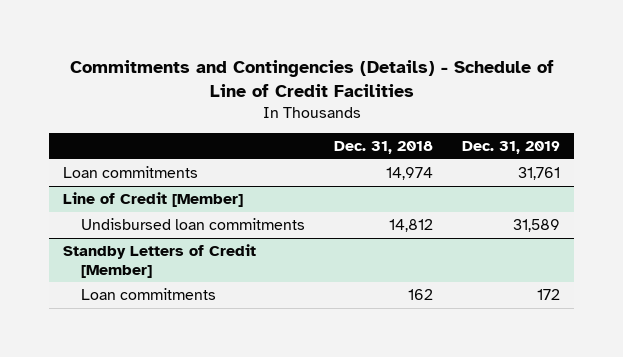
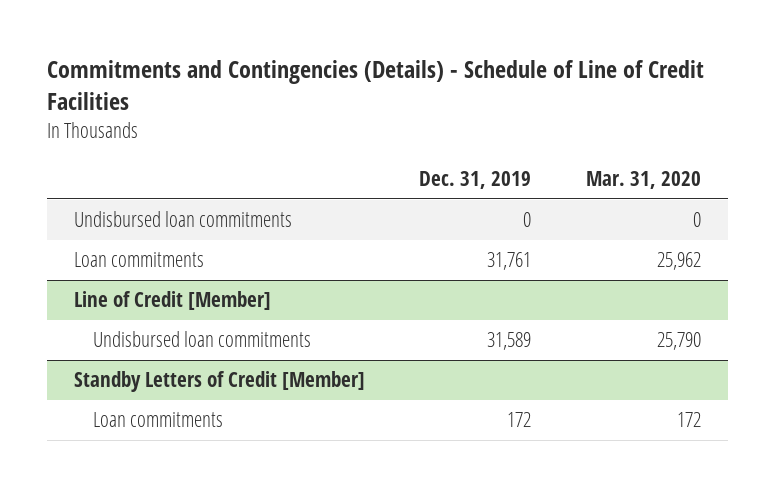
[333,141,433,155] Dec. 31, 2018 -> none
none -> [585,170,701,189] Mar. 31, 2020
none -> [73,211,292,228] Undisbursed loan commitments

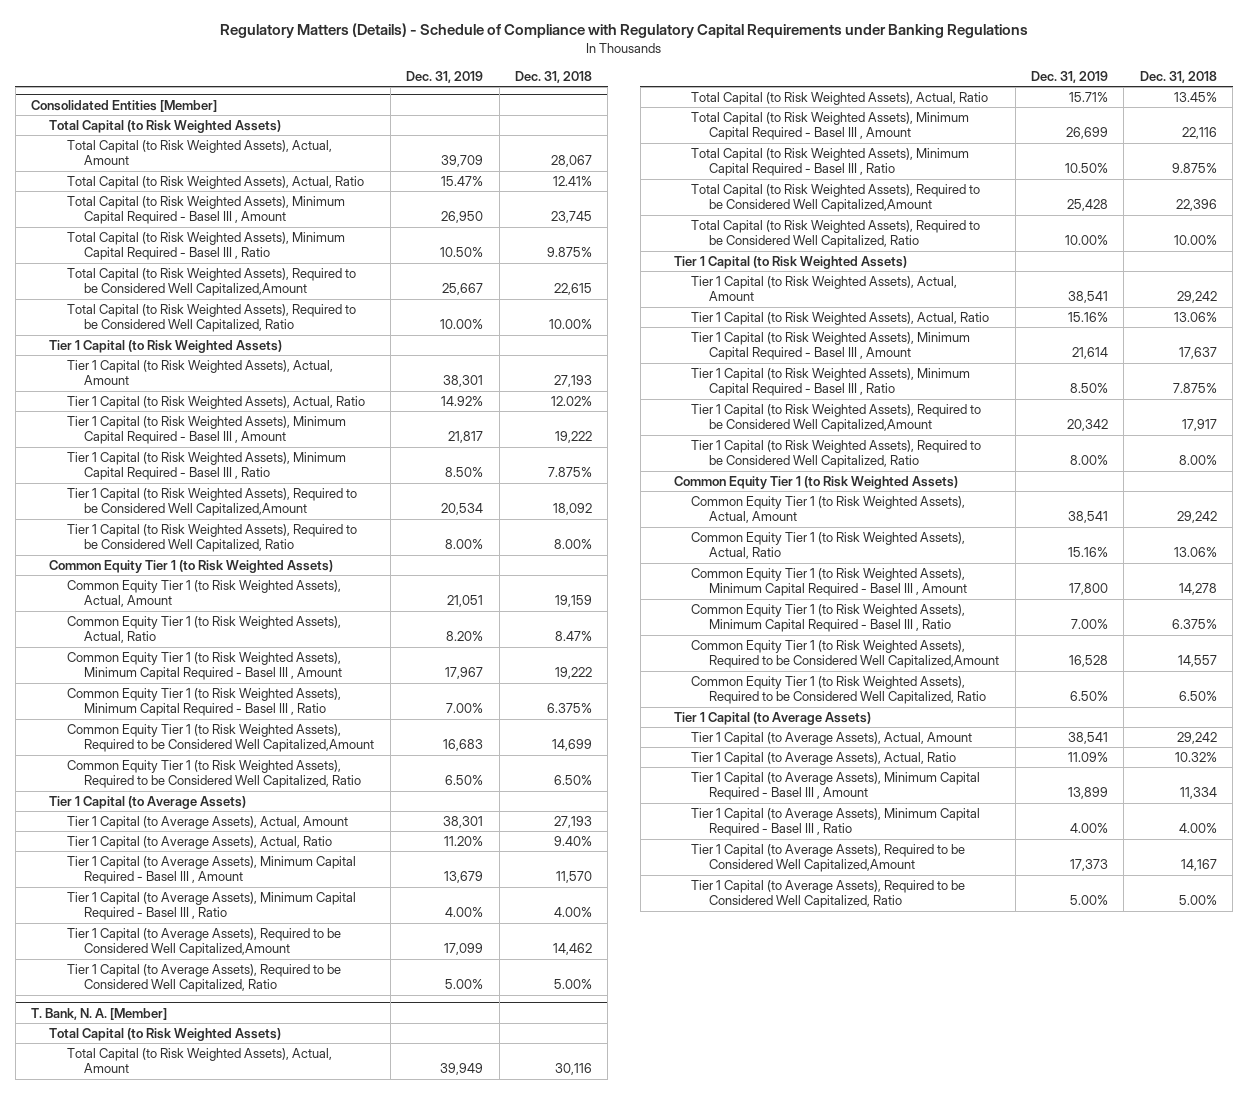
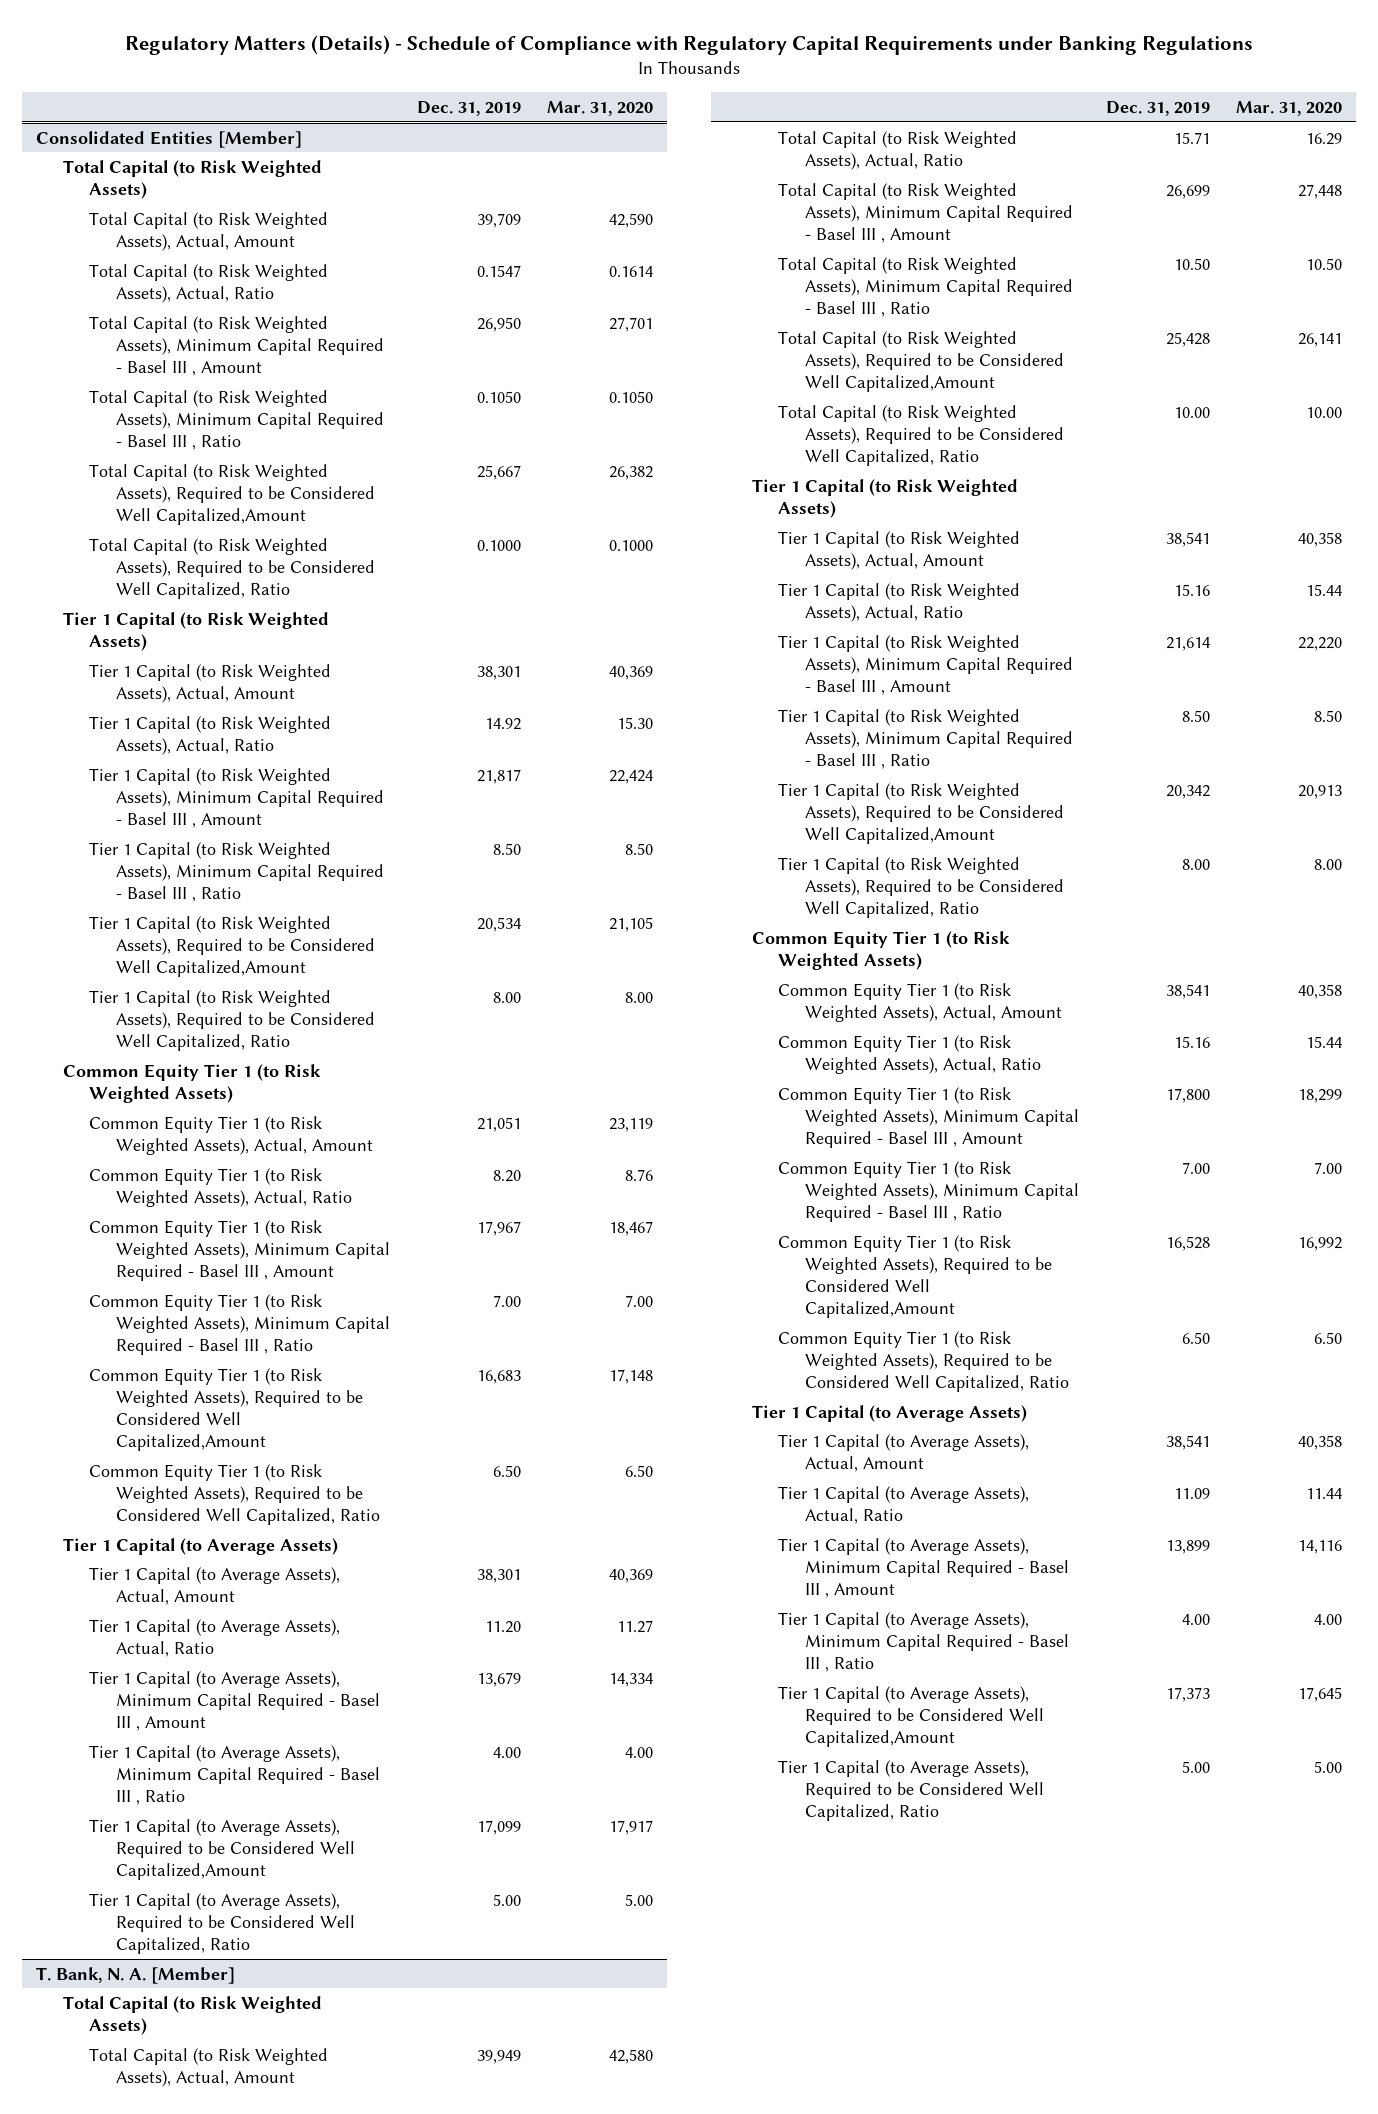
[515,70,593,83] Dec. 31, 2018 -> none
none -> [547,100,654,116] Mar. 31, 2020
[441,175,484,186] 15.47% -> [476,264,521,277] 0.1547
[440,247,484,258] 10.50% -> [476,390,521,403] 0.1050
[440,319,484,330] 10.00% -> [476,539,521,551] 0.1000
[441,395,484,406] 14.92% -> [484,717,521,730] 14.92
[445,467,484,478] 8.50% -> [492,842,521,855] 8.50
[445,539,484,550] 8.00% -> [492,991,521,1003] 8.00
[446,631,484,642] 8.20% -> [492,1169,521,1182] 8.20
[446,703,484,714] 7.00% -> [492,1294,521,1307] 7.00
[445,775,484,786] 6.50% -> [492,1464,521,1477] 6.50
[444,835,484,846] 11.20% -> [484,1620,521,1633] 11.20
[445,907,484,918] 4.00% -> [492,1746,521,1758] 4.00
[445,979,484,990] 5.00% -> [492,1893,521,1906] 5.00
[1068,91,1108,102] 15.71% -> [1173,131,1210,144] 15.71
[1064,163,1108,174] 10.50% -> [1173,257,1210,270] 10.50
[1064,235,1108,246] 10.00% -> [1173,406,1210,418] 10.00
[1067,311,1108,322] 15.16% -> [1173,583,1210,596] 15.16
[1069,383,1108,394] 8.50% -> [1181,709,1210,722] 8.50
[1069,455,1108,466] 8.00% -> [1181,858,1210,870] 8.00
[1067,547,1108,558] 15.16% -> [1173,1035,1210,1048] 15.16
[1070,619,1108,630] 7.00% -> [1181,1161,1210,1174] 7.00
[1069,691,1108,702] 6.50% -> [1181,1331,1210,1344] 6.50
[1067,751,1108,762] 11.09% -> [1173,1487,1210,1499] 11.09
[1069,823,1108,834] 4.00% -> [1181,1613,1210,1625] 4.00
[1069,895,1108,906] 5.00% -> [1181,1760,1210,1773] 5.00

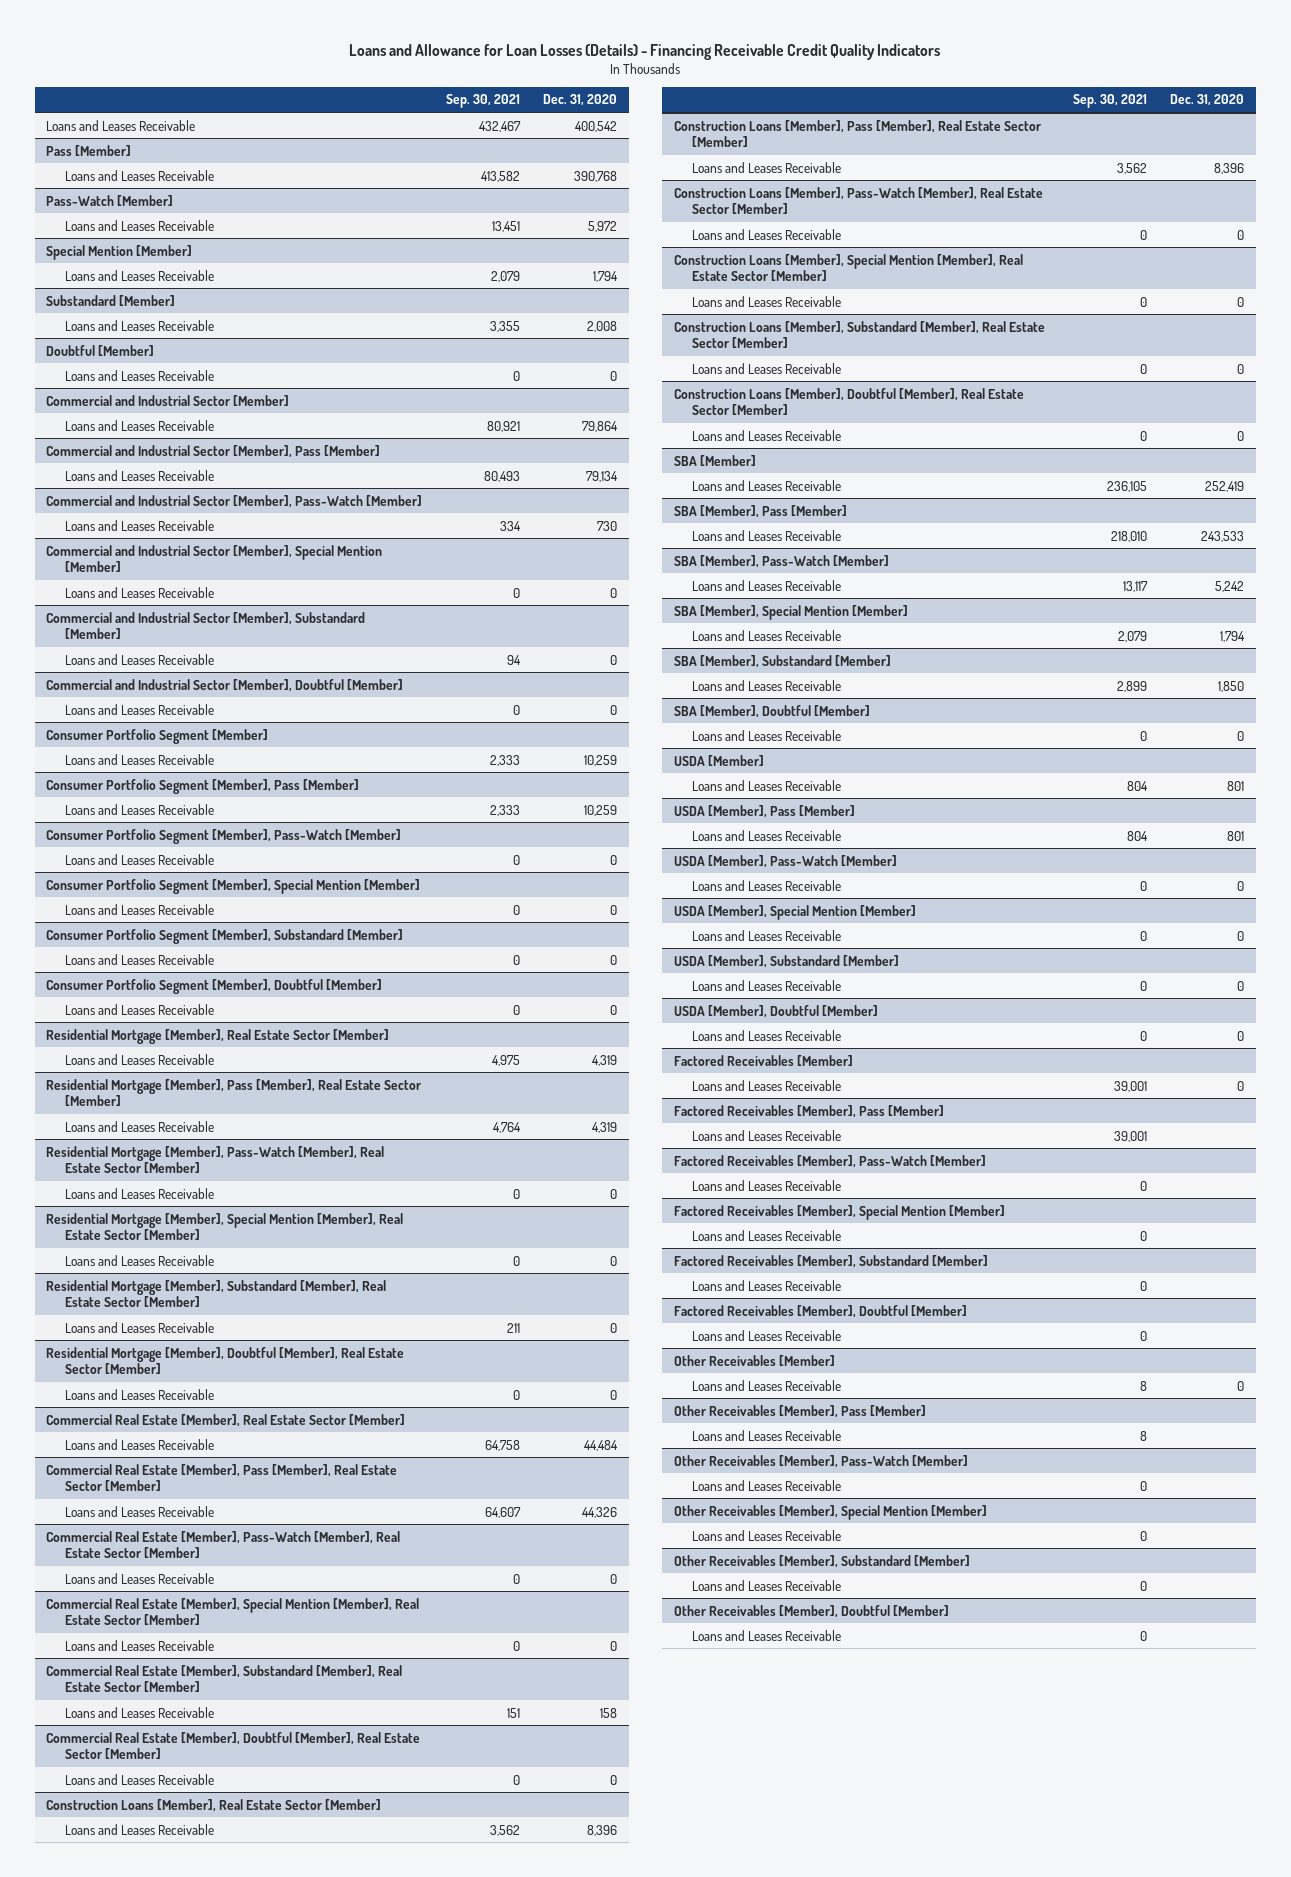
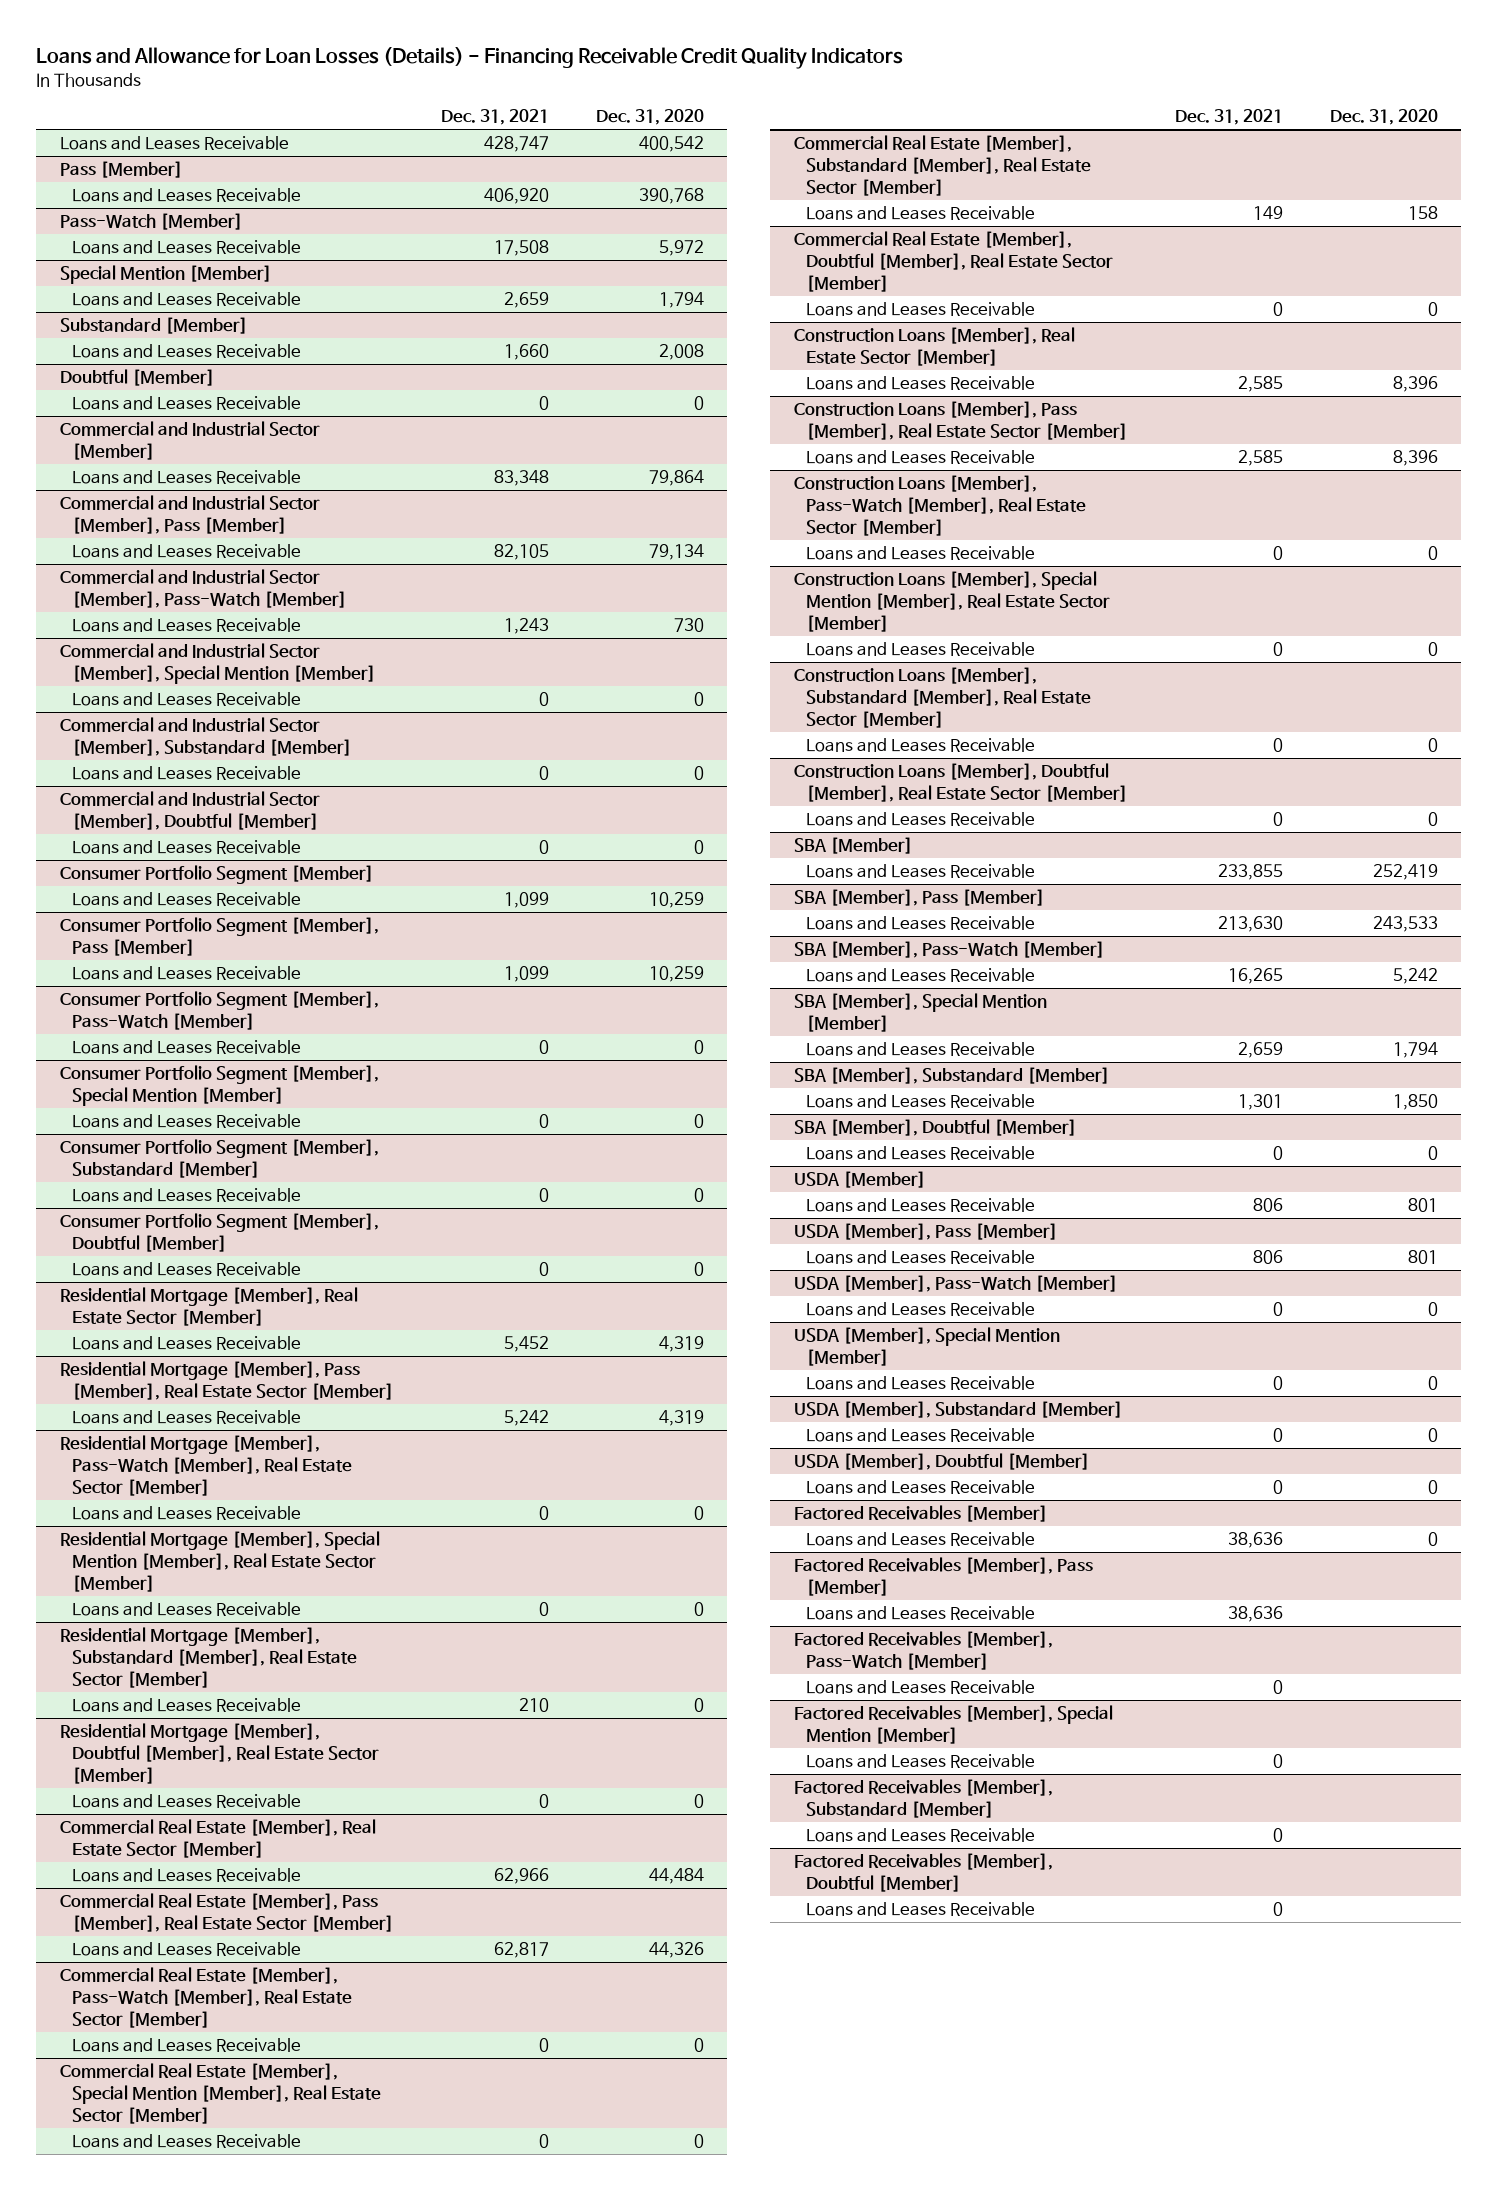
[445,94,520,109] Sep. 30, 2021 -> none
none -> [440,109,549,126] Dec. 31, 2021
[673,1354,835,1366] Other Receivables [Member] -> none
[691,1379,841,1391] Loans and Leases Receivable -> none
[673,1404,926,1418] Other Receivables [Member], Pass [Member] -> none
[691,1429,841,1441] Loans and Leases Receivable -> none
[673,1454,968,1468] Other Receivables [Member], Pass-Watch [Member] -> none
[691,1479,841,1491] Loans and Leases Receivable -> none
[673,1504,987,1520] Other Receivables [Member], Special Mention [Member] -> none
[691,1529,841,1541] Loans and Leases Receivable -> none
[673,1554,970,1568] Other Receivables [Member], Substandard [Member] -> none
[691,1579,841,1591] Loans and Leases Receivable -> none
[673,1604,949,1618] Other Receivables [Member], Doubtful [Member] -> none
[691,1629,841,1641] Loans and Leases Receivable -> none

